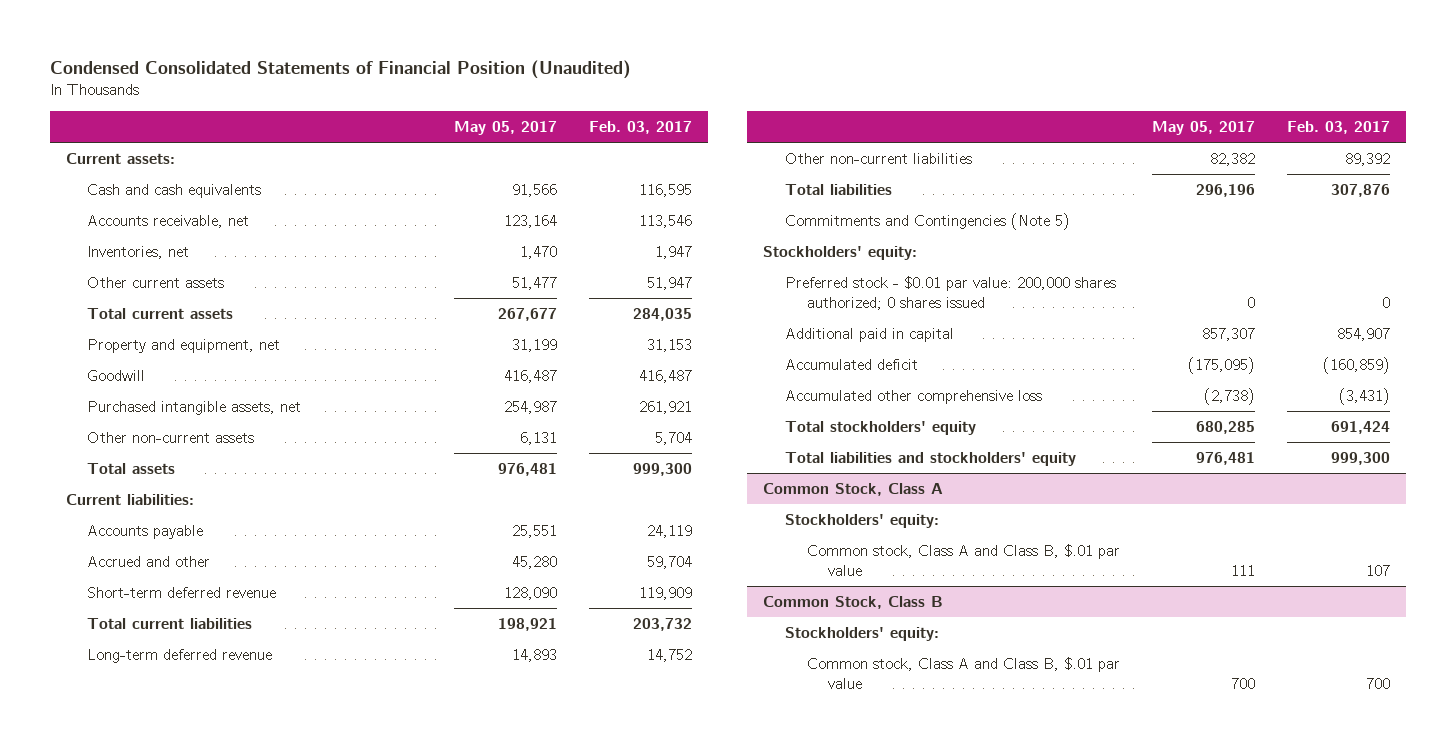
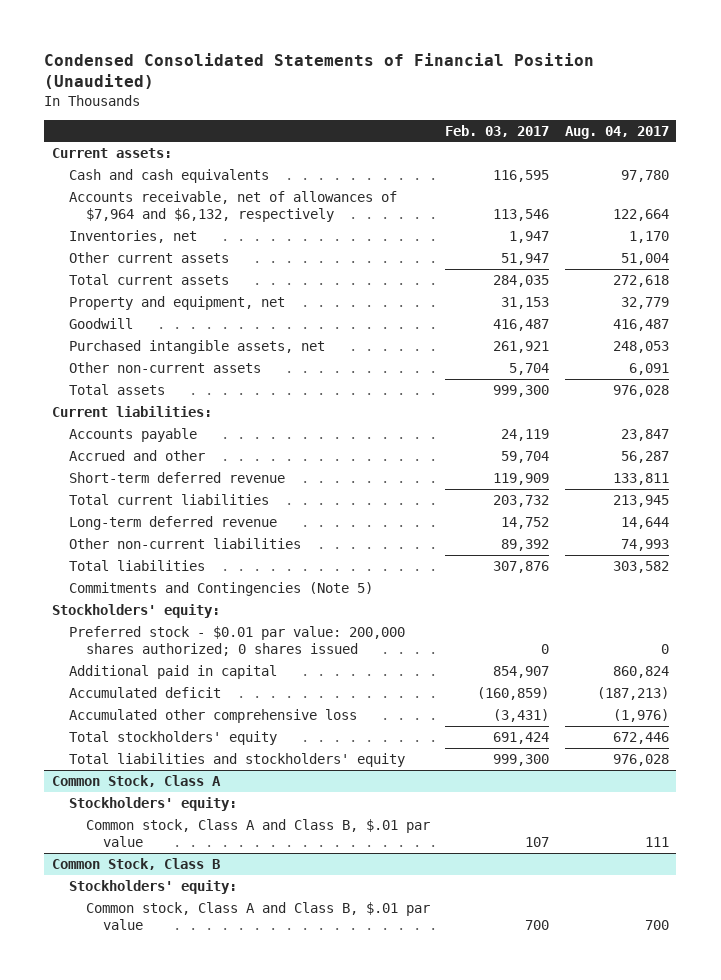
[453,120,557,135] May 05, 2017 -> none
none -> [564,125,669,139] Aug. 04, 2017
[87,215,250,229] Accounts receivable, net -> [68,190,397,223] Accounts receivable, net of allowances of $7,964 and $6,132, respectively

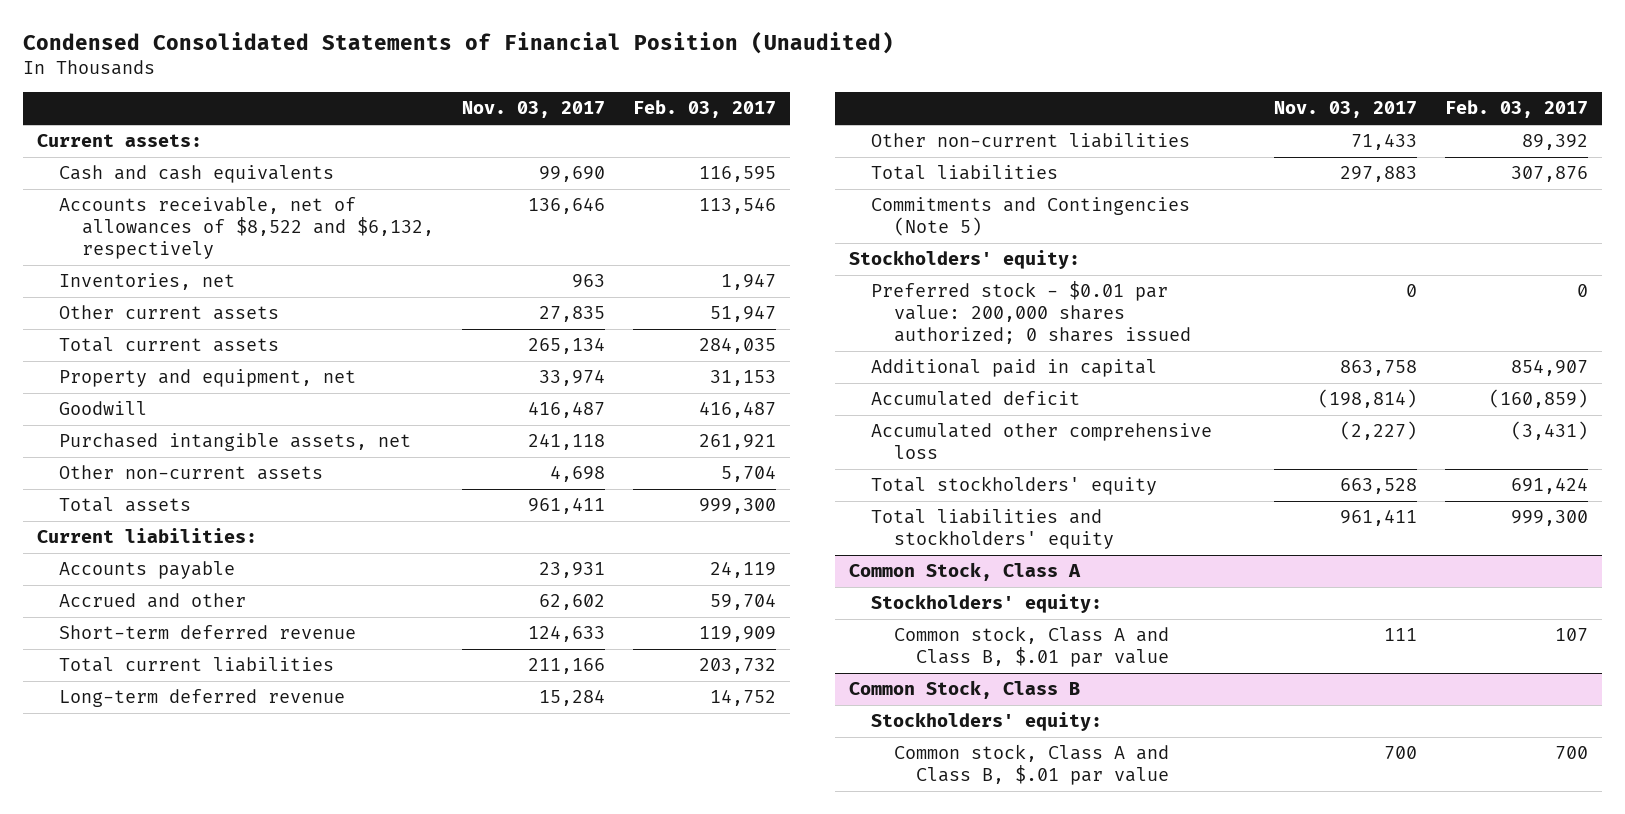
[564,125,669,139] Aug. 04, 2017 -> none
none -> [462,101,606,119] Nov. 03, 2017
[68,190,397,223] Accounts receivable, net of allowances of $7,964 and $6,132, respectively -> [59,197,434,260] Accounts receivable, net of allowances of $8,522 and $6,132, respectively

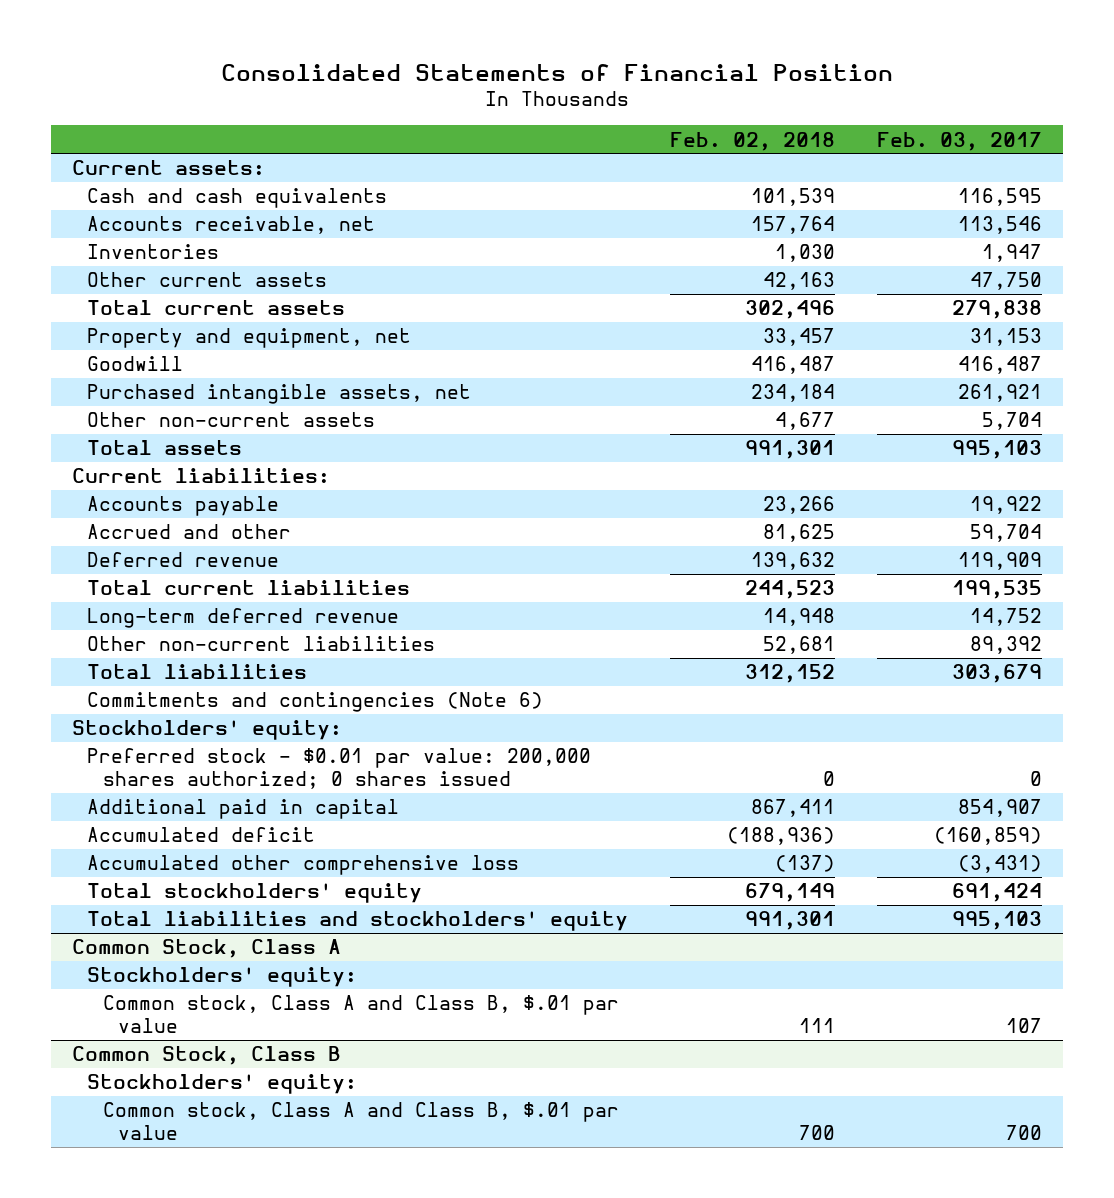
[22,31,894,55] Condensed Consolidated Statements of Financial Position (Unaudited) -> [221,63,894,81] Consolidated Statements of Financial Position
[462,101,606,119] Nov. 03, 2017 -> none
none -> [670,131,836,151] Feb. 02, 2018
[59,197,434,260] Accounts receivable, net of allowances of $8,522 and $6,132, respectively -> [87,216,376,235] Accounts receivable, net
[59,273,236,291] Inventories, net -> [87,244,220,260] Inventories
[710,306,777,323] 51,947 -> [970,272,1043,291] 47,750
[699,338,777,355] 284,035 -> [952,300,1043,320] 279,838
[699,498,777,515] 999,300 -> [952,440,1043,460] 995,103
[710,562,777,579] 24,119 -> [970,496,1043,515] 19,922
[59,625,357,640] Short-term deferred revenue -> [87,552,280,568] Deferred revenue
[699,658,777,675] 203,732 -> [952,580,1043,600] 199,535
[1510,166,1588,183] 307,876 -> [952,664,1043,684] 303,679
[871,197,1191,237] Commitments and Contingencies (Note 5) -> [87,692,544,713] Commitments and contingencies (Note 6)
[1510,510,1588,527] 999,300 -> [952,911,1043,931] 995,103

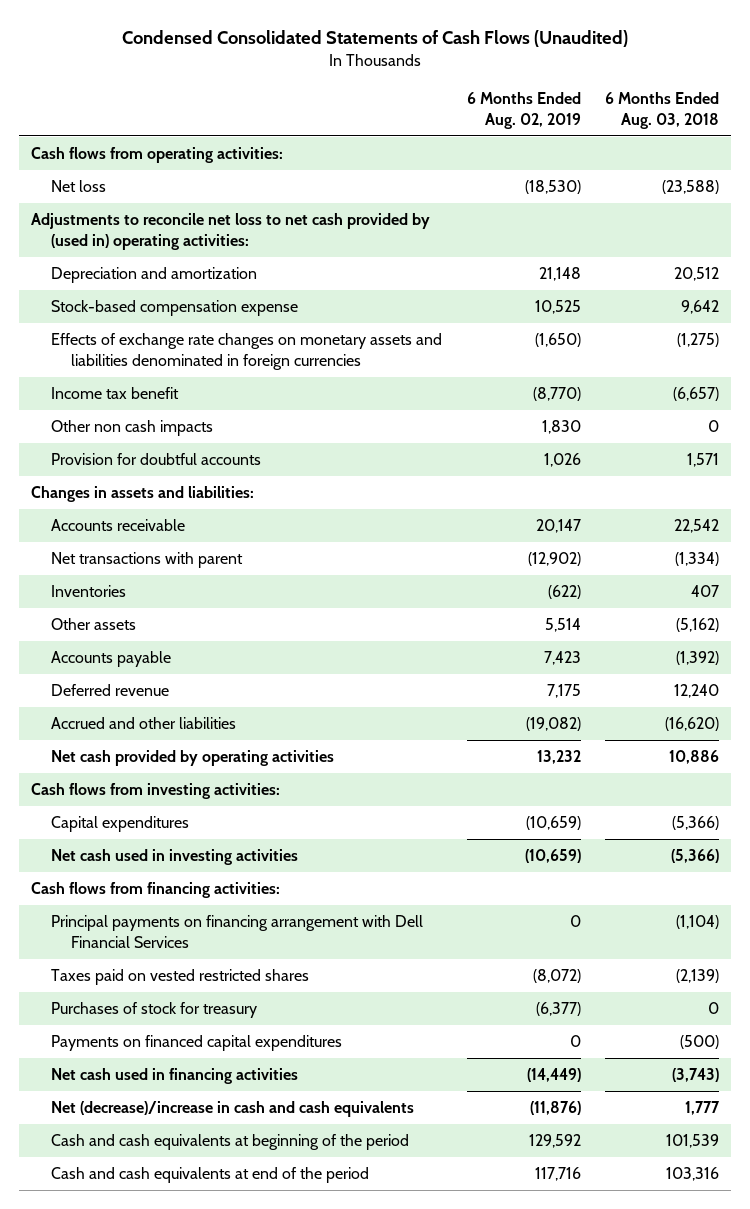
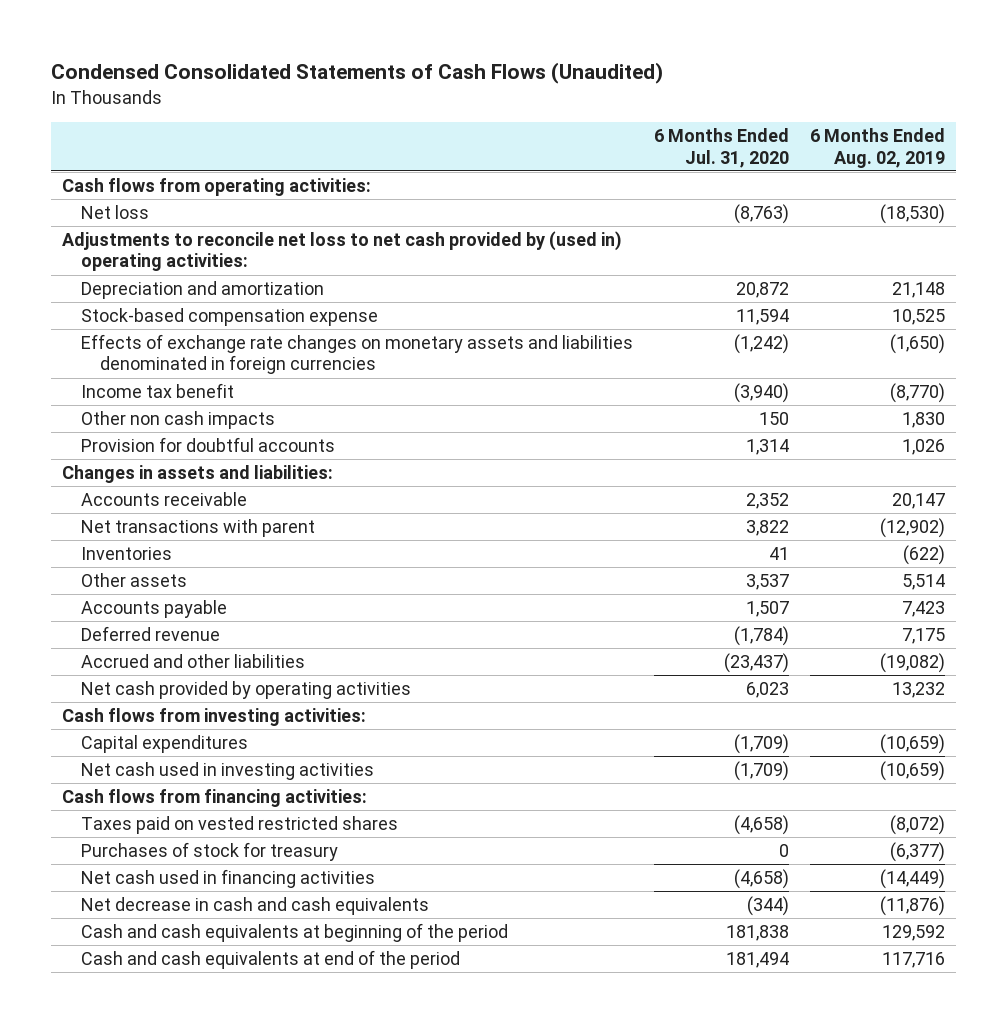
[604,92,719,130] 6 Months Ended Aug. 03, 2018 -> none
none -> [654,128,790,168] 6 Months Ended Jul. 31, 2020
[51,915,424,948] Principal payments on financing arrangement with Dell Financial Services -> none
[51,1035,343,1052] Payments on financed capital expenditures -> none
[51,1101,415,1118] Net (decrease)/increase in cash and cash equivalents -> [80,897,429,916] Net decrease in cash and cash equivalents

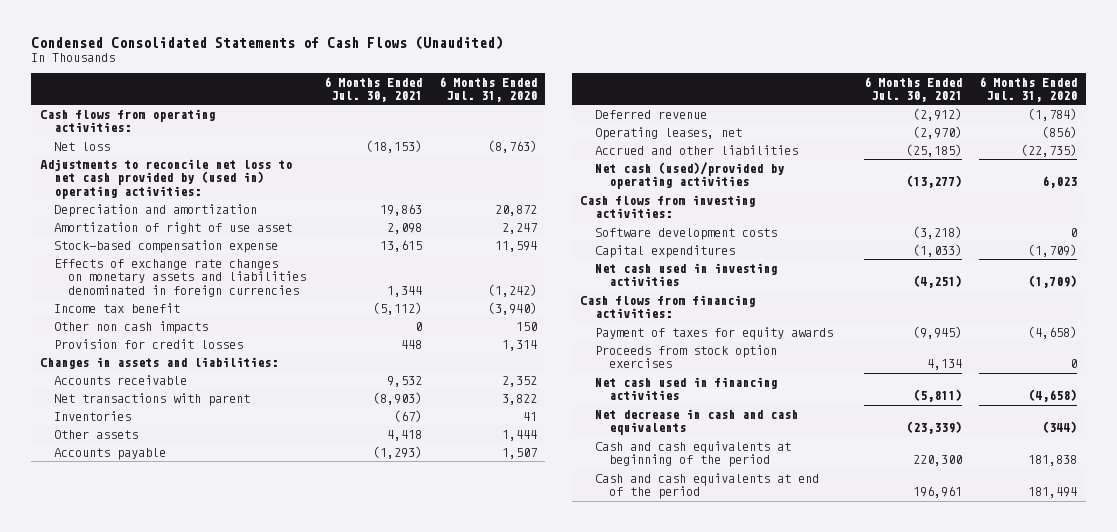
[810,128,946,168] 6 Months Ended Aug. 02, 2019 -> none
none -> [323,76,422,103] 6 Months Ended Jul. 30, 2021
none -> [54,221,293,234] Amortization of right of use asset
[80,437,335,453] Provision for doubtful accounts -> [54,338,244,349] Provision for credit losses
[746,574,790,591] 3,537 -> [501,429,537,441] 1,444
none -> [594,126,742,140] Operating leases, net
[724,653,790,674] (23,437) -> [1021,143,1078,157] (22,735)
[80,681,411,700] Net cash provided by operating activities -> [594,161,784,190] Net cash (used)/provided by operating activities
none -> [594,227,777,240] Software development costs
[80,842,338,862] Purchases of stock for treasury -> none
[80,816,398,835] Taxes paid on vested restricted shares -> [594,326,833,340] Payment of taxes for equity awards
none -> [594,344,777,369] Proceeds from stock option exercises

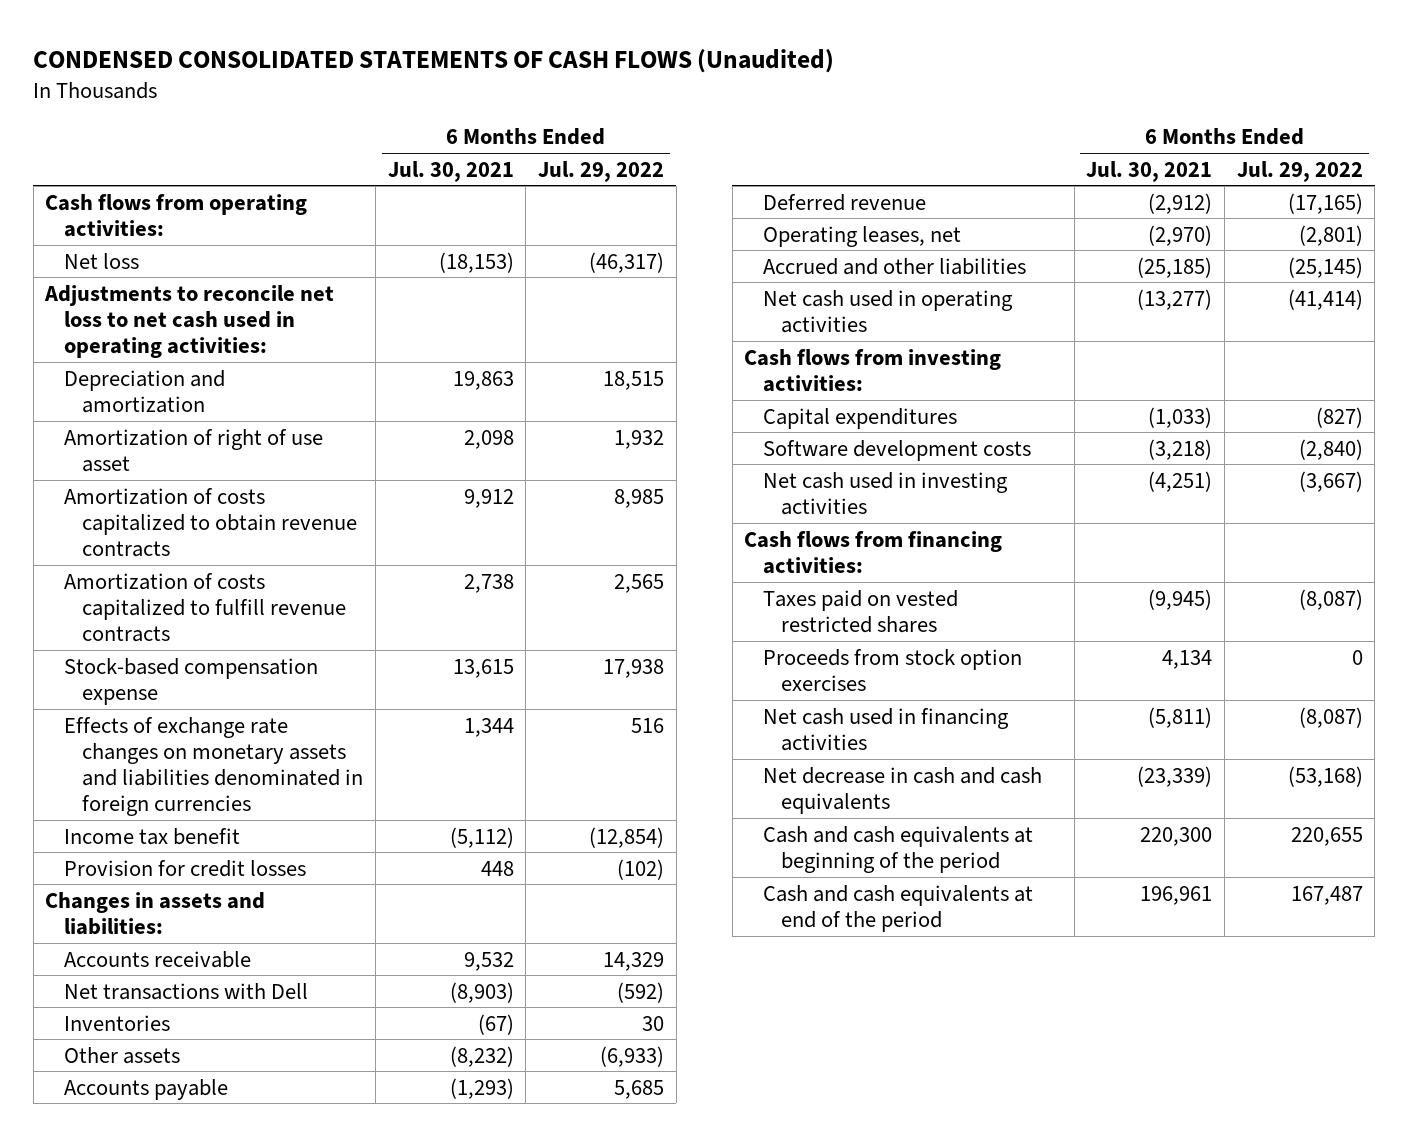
[31,35,504,50] Condensed Consolidated Statements of Cash Flows (Unaudited) -> [33,49,835,74] CONDENSED CONSOLIDATED STATEMENTS OF CASH FLOWS (Unaudited)
[438,76,537,103] 6 Months Ended Jul. 31, 2020 -> none
none -> [537,160,664,182] Jul. 29, 2022
[39,158,292,199] Adjustments to reconcile net loss to net cash provided by (used in) operating activities: -> [44,284,335,359] Adjustments to reconcile net loss to net cash used in operating activities:
none -> [63,487,358,558] Amortization of costs capitalized to obtain revenue contracts
none -> [63,572,347,643] Amortization of costs capitalized to fulfill revenue contracts
[54,320,209,334] Other non cash impacts -> none
[54,392,251,406] Net transactions with parent -> [63,982,308,1000] Net transactions with Dell
[386,429,422,441] 4,418 -> [449,1045,514,1067] (8,232)
[594,161,784,190] Net cash (used)/provided by operating activities -> [762,289,1013,333] Net cash used in operating activities
[594,227,777,240] Software development costs -> [762,439,1031,461] Software development costs
[594,326,833,340] Payment of taxes for equity awards -> [762,589,958,633] Taxes paid on vested restricted shares

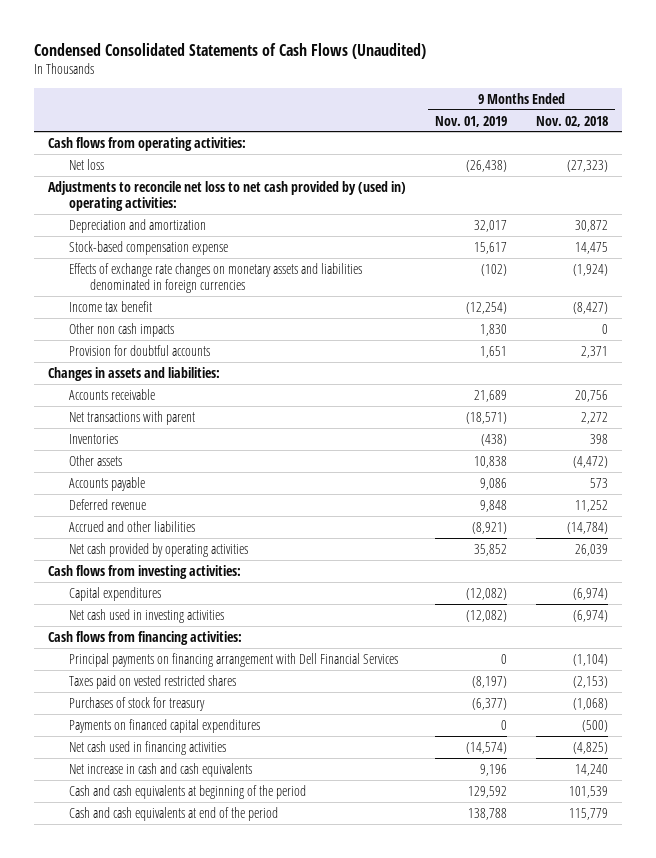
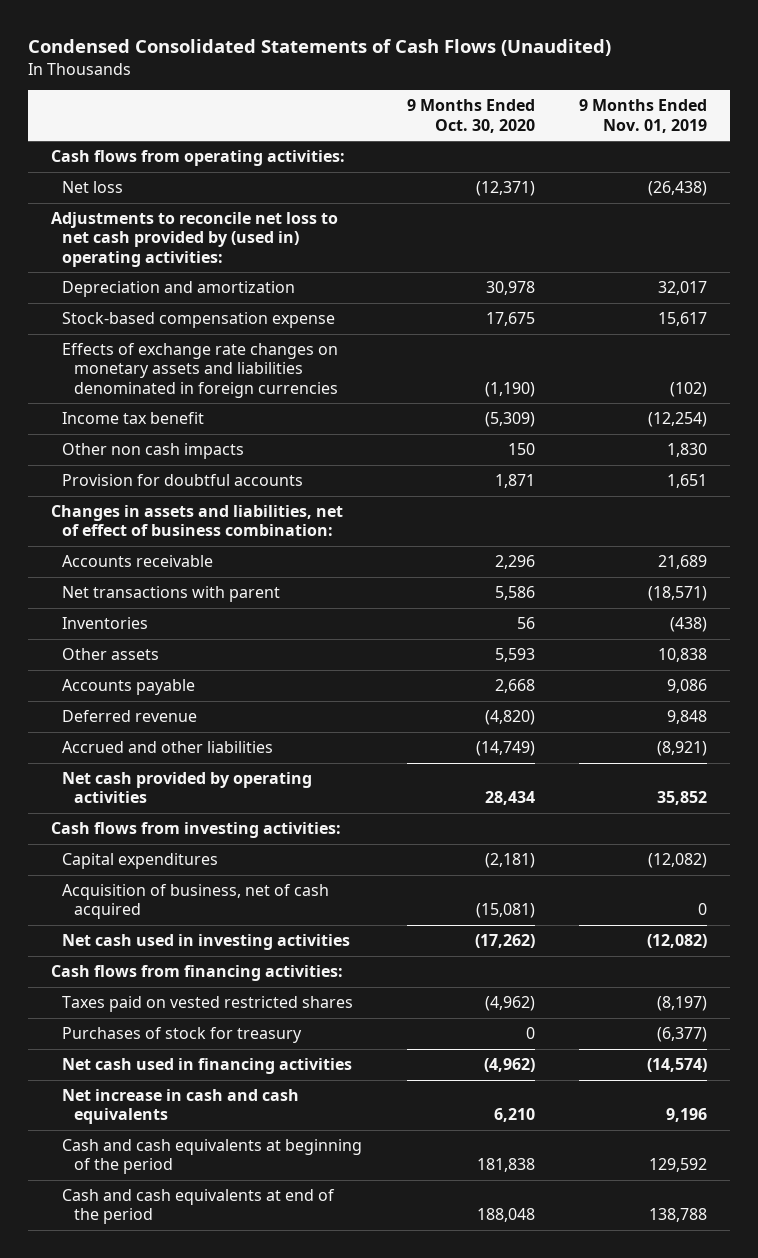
[535,115,608,127] Nov. 02, 2018 -> none
none -> [406,99,535,133] 9 Months Ended Oct. 30, 2020
[48,366,221,381] Changes in assets and liabilities: -> [50,504,343,537] Changes in assets and liabilities, net of effect of business combination:
none -> [62,883,330,920] Acquisition of business, net of cash acquired
[69,652,399,667] Principal payments on financing arrangement with Dell Financial Services -> none
[69,718,261,733] Payments on financed capital expenditures -> none

